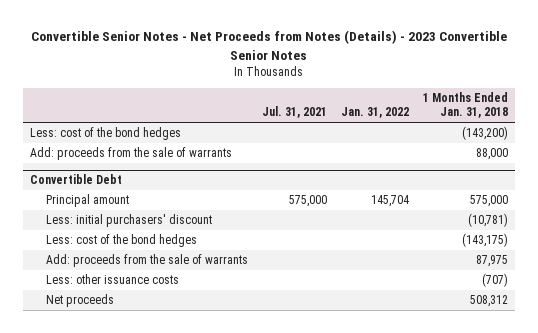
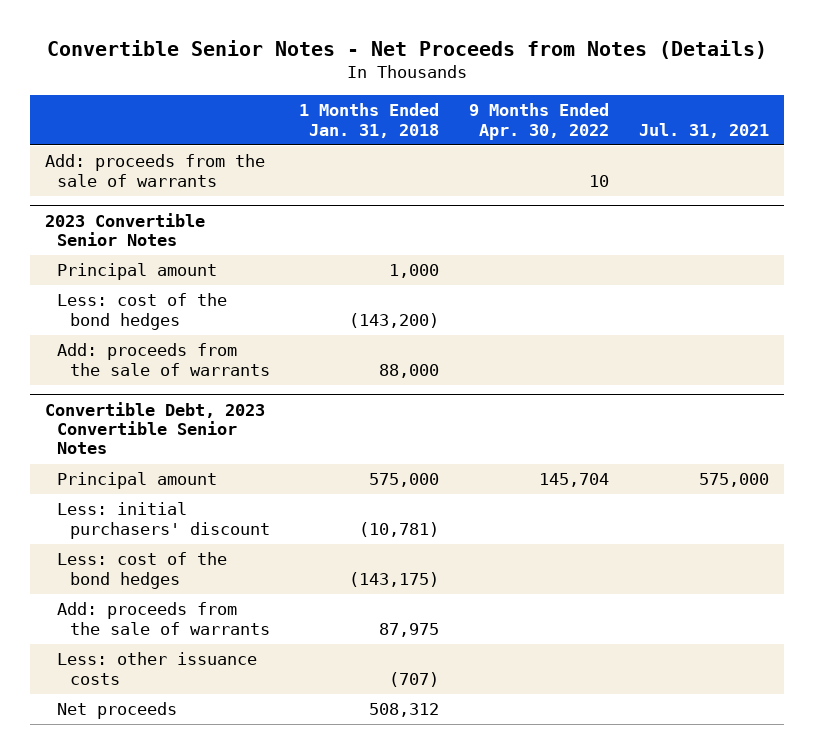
[31,30,508,60] Convertible Senior Notes - Net Proceeds from Notes (Details) - 2023 Convertible Senior Notes -> [46,39,767,59] Convertible Senior Notes - Net Proceeds from Notes (Details)
[341,107,410,119] Jan. 31, 2022 -> none
none -> [469,103,610,140] 9 Months Ended Apr. 30, 2022
none -> [44,154,265,187] Add: proceeds from the sale of warrants
none -> [44,212,205,247] 2023 Convertible Senior Notes
none -> [57,263,218,281] Principal amount
[29,174,122,185] Convertible Debt -> none
none -> [44,401,265,455] Convertible Debt, 2023 Convertible Senior Notes

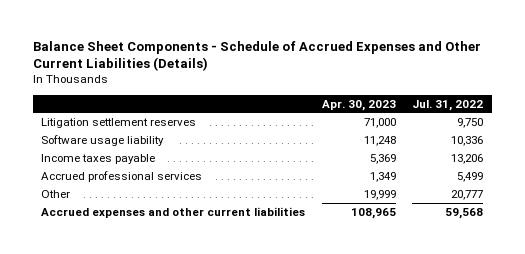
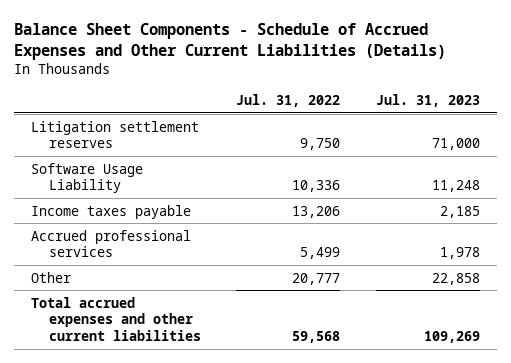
[321,99,396,111] Apr. 30, 2023 -> none
none -> [375,93,480,107] Jul. 31, 2023
[41,134,165,146] Software usage liability -> [31,162,144,194] Software Usage Liability
[41,206,306,218] Accrued expenses and other current liabilities -> [31,296,201,342] Total accrued expenses and other current liabilities

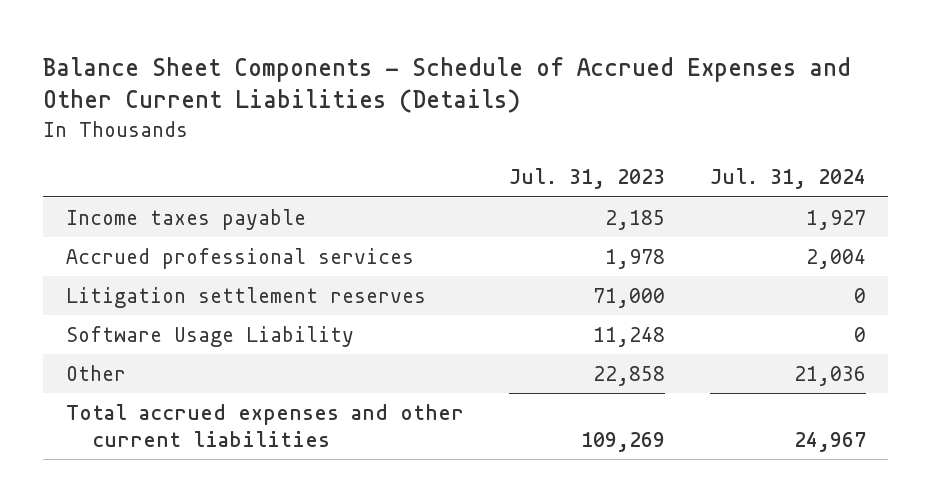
[236,93,341,107] Jul. 31, 2022 -> none
none -> [709,168,866,190] Jul. 31, 2024
[31,120,200,149] Litigation settlement reserves -> [65,286,426,308] Litigation settlement reserves
[31,162,144,194] Software Usage Liability -> [65,325,354,347] Software Usage Liability

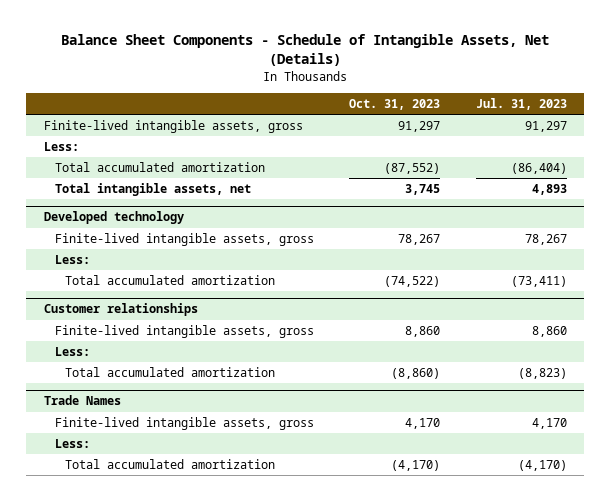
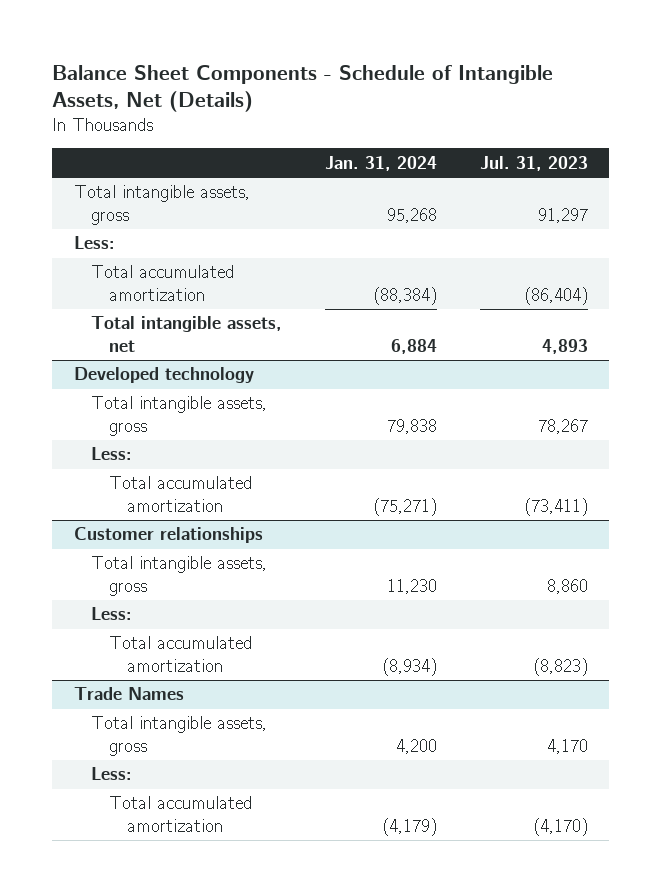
[349,98,441,110] Oct. 31, 2023 -> none
none -> [325,155,438,171] Jan. 31, 2024
[44,120,304,134] Finite-lived intangible assets, gross -> [73,185,250,225] Total intangible assets, gross
[54,233,314,247] Finite-lived intangible assets, gross -> [91,396,268,436] Total intangible assets, gross
[54,325,314,339] Finite-lived intangible assets, gross -> [91,556,268,596] Total intangible assets, gross
[54,417,314,431] Finite-lived intangible assets, gross -> [91,716,268,756] Total intangible assets, gross

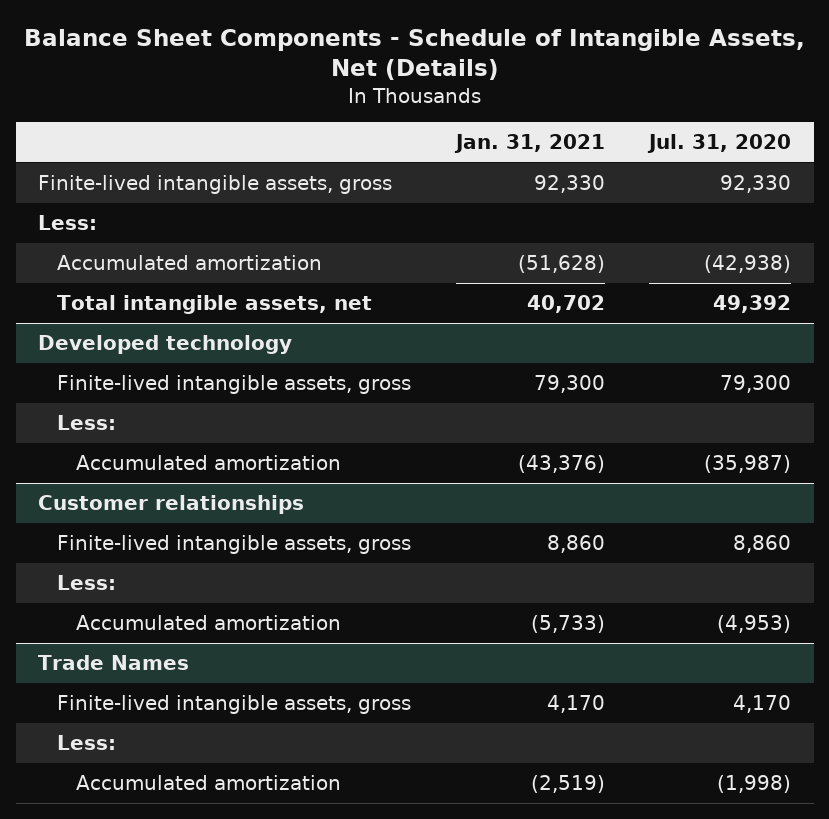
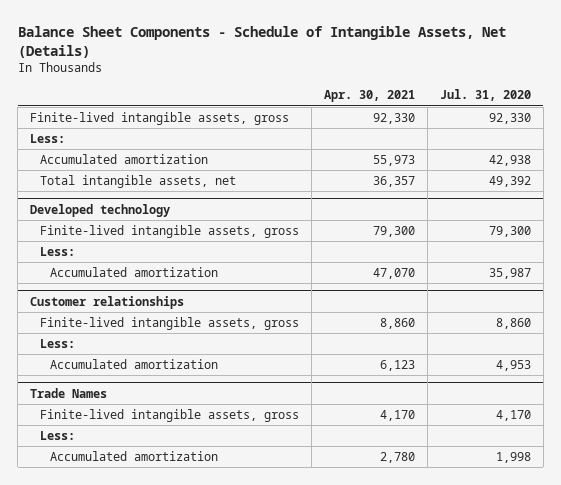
[453,134,605,154] Jan. 31, 2021 -> none
none -> [324,90,416,103] Apr. 30, 2021
[704,254,792,273] (42,938) -> [489,155,532,167] 42,938
[704,454,792,473] (35,987) -> [489,268,532,280] 35,987
[717,614,792,633] (4,953) -> [496,360,532,372] 4,953
[717,774,792,793] (1,998) -> [496,452,532,464] 1,998

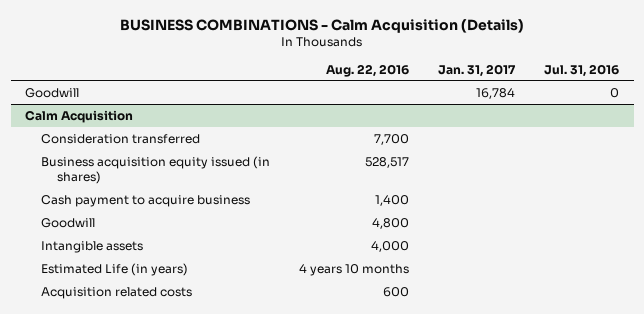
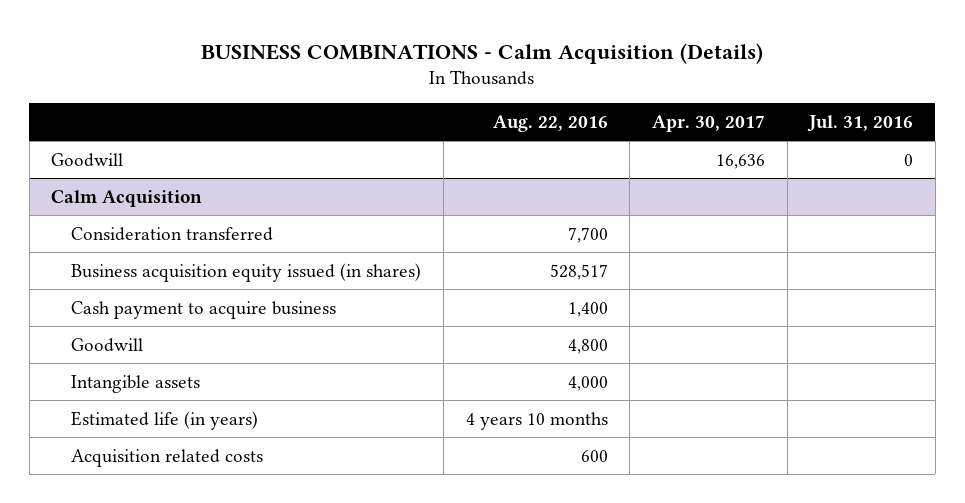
[438,63,517,77] Jan. 31, 2017 -> none
none -> [652,114,766,132] Apr. 30, 2017
[40,262,188,276] Estimated Life (in years) -> [71,410,259,430] Estimated life (in years)

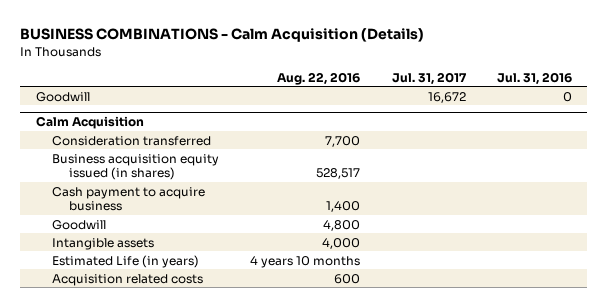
[652,114,766,132] Apr. 30, 2017 -> none
none -> [391,71,467,85] Jul. 31, 2017
[71,410,259,430] Estimated life (in years) -> [52,254,200,268] Estimated Life (in years)

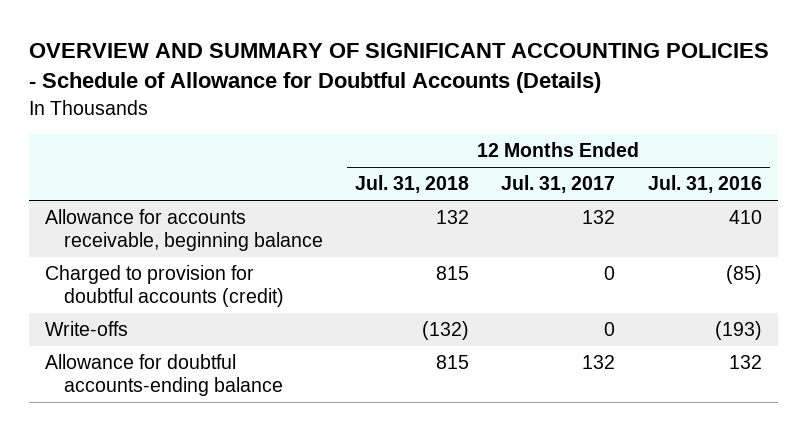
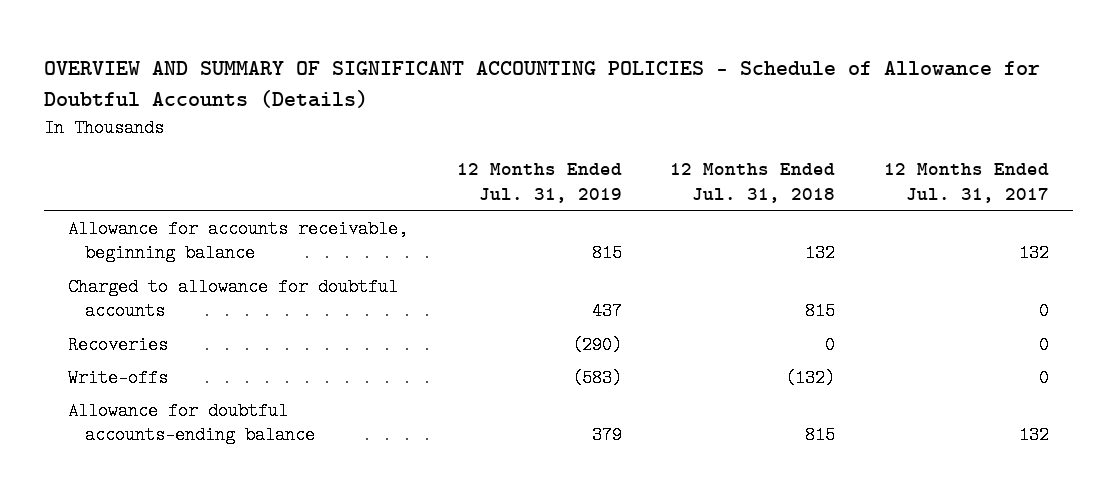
[647,175,762,194] Jul. 31, 2016 -> none
none -> [456,163,622,203] 12 Months Ended Jul. 31, 2019
[44,265,284,307] Charged to provision for doubtful accounts (credit) -> [68,277,399,321] Charged to allowance for doubtful accounts
none -> [68,335,169,354] Recoveries

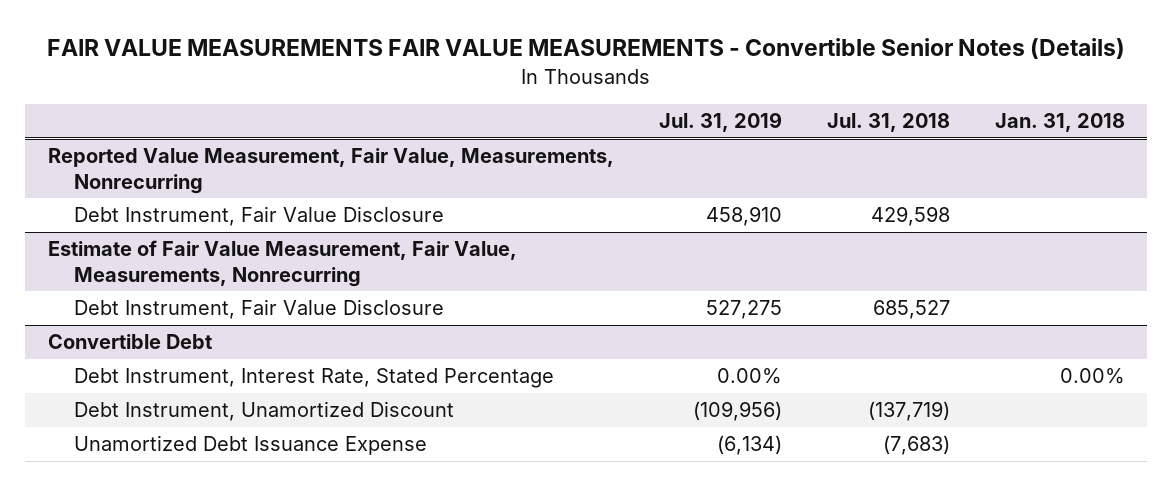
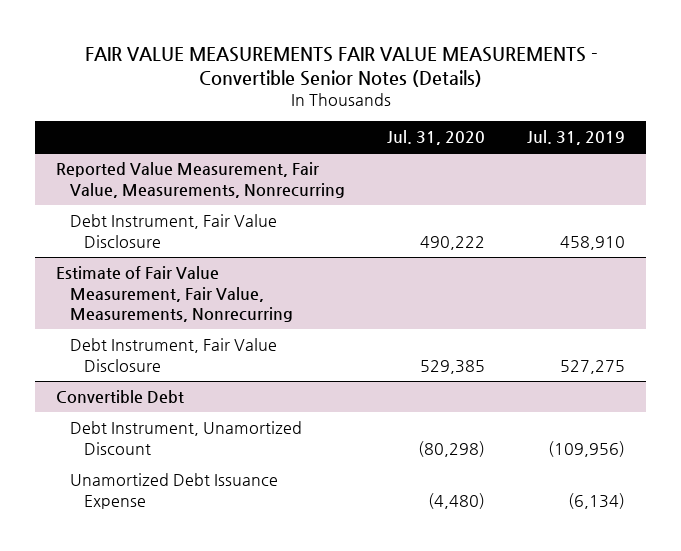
[826,113,950,133] Jul. 31, 2018 -> none
[994,113,1125,133] Jan. 31, 2018 -> none
none -> [387,130,486,146] Jul. 31, 2020
[74,368,555,389] Debt Instrument, Interest Rate, Stated Percentage -> none

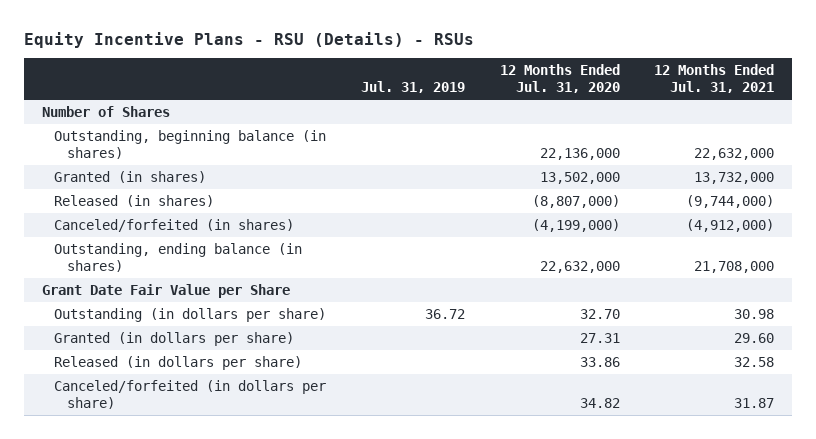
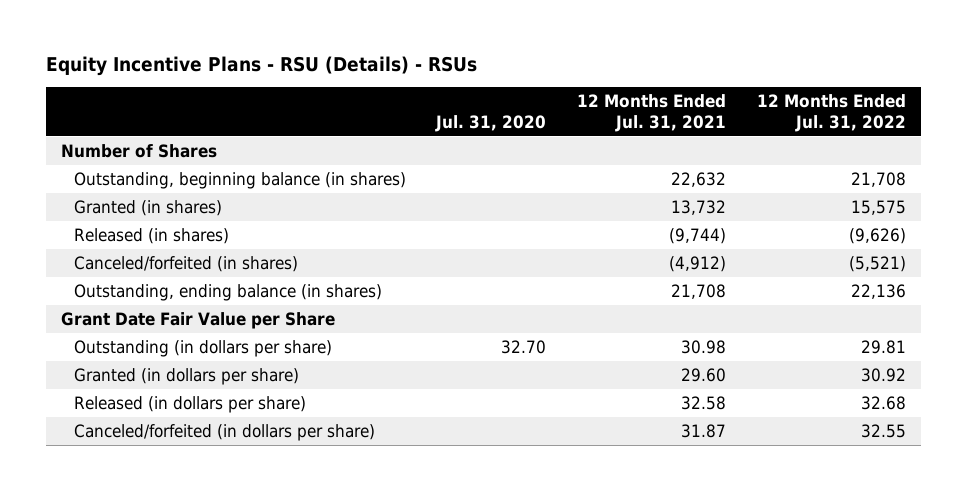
[360,81,465,94] Jul. 31, 2019 -> none
[499,64,620,94] 12 Months Ended Jul. 31, 2020 -> none
none -> [435,114,547,132] Jul. 31, 2020
none -> [757,94,907,132] 12 Months Ended Jul. 31, 2022
[694,147,775,160] 22,632,000 -> [671,171,727,187] 22,632
[694,171,775,184] 13,732,000 -> [671,199,727,215] 13,732
[686,194,775,208] (9,744,000) -> [669,227,727,244] (9,744)
[686,218,775,232] (4,912,000) -> [669,255,727,272] (4,912)
[694,260,775,273] 21,708,000 -> [671,283,727,299] 21,708

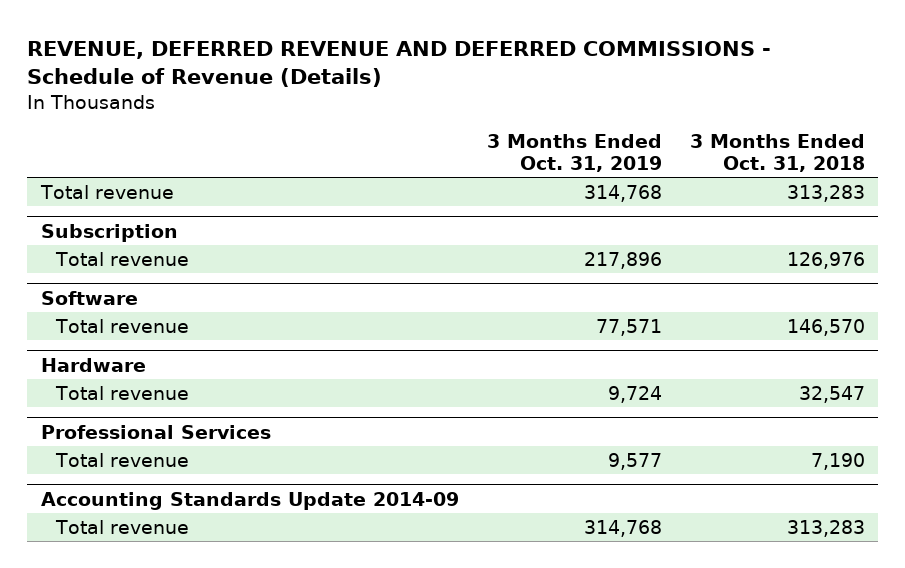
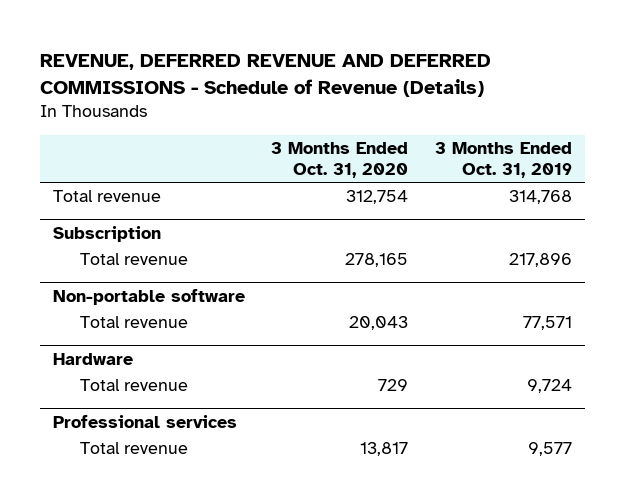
[689,134,865,173] 3 Months Ended Oct. 31, 2018 -> none
none -> [271,142,409,179] 3 Months Ended Oct. 31, 2020
[40,290,138,305] Software -> [52,288,245,305] Non-portable software
[40,424,271,439] Professional Services -> [52,414,237,428] Professional services
[40,491,459,510] Accounting Standards Update 2014-09 -> none
[55,519,190,534] Total revenue -> none

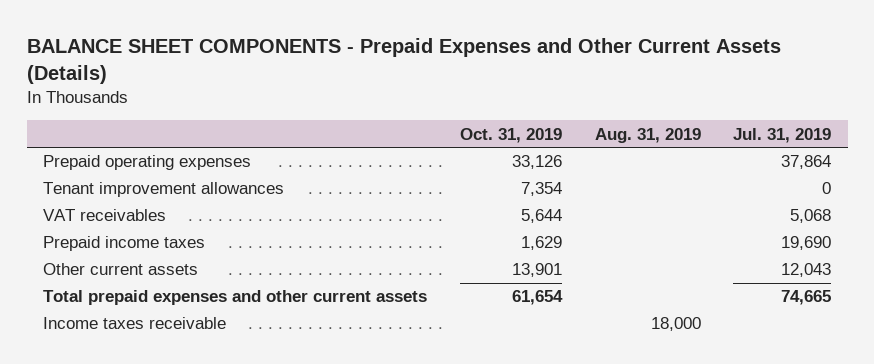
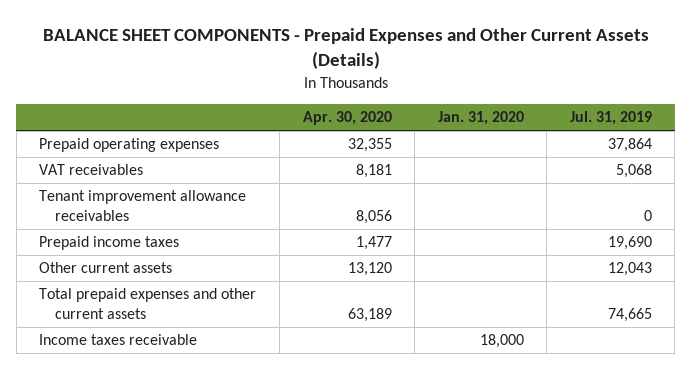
[459,127,562,143] Oct. 31, 2019 -> none
[594,127,701,143] Aug. 31, 2019 -> none
none -> [302,111,392,126] Apr. 30, 2020
none -> [437,111,524,126] Jan. 31, 2020
[42,182,284,198] Tenant improvement allowances -> none
none -> [39,190,247,221] Tenant improvement allowance receivables

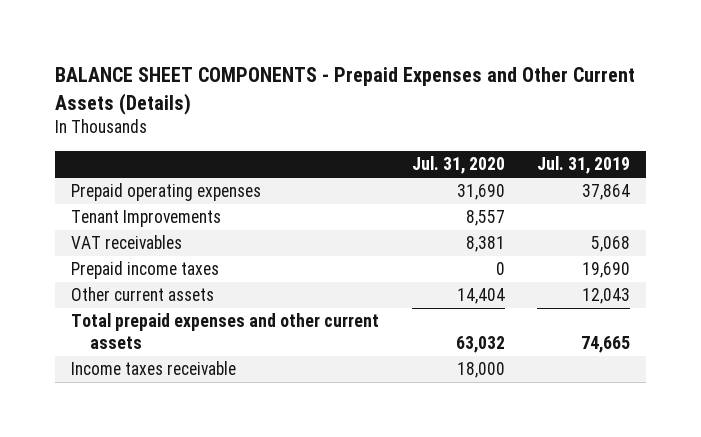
[302,111,392,126] Apr. 30, 2020 -> none
[437,111,524,126] Jan. 31, 2020 -> none
none -> [411,156,505,175] Jul. 31, 2020
none -> [71,210,222,228] Tenant Improvements
[39,190,247,221] Tenant improvement allowance receivables -> none

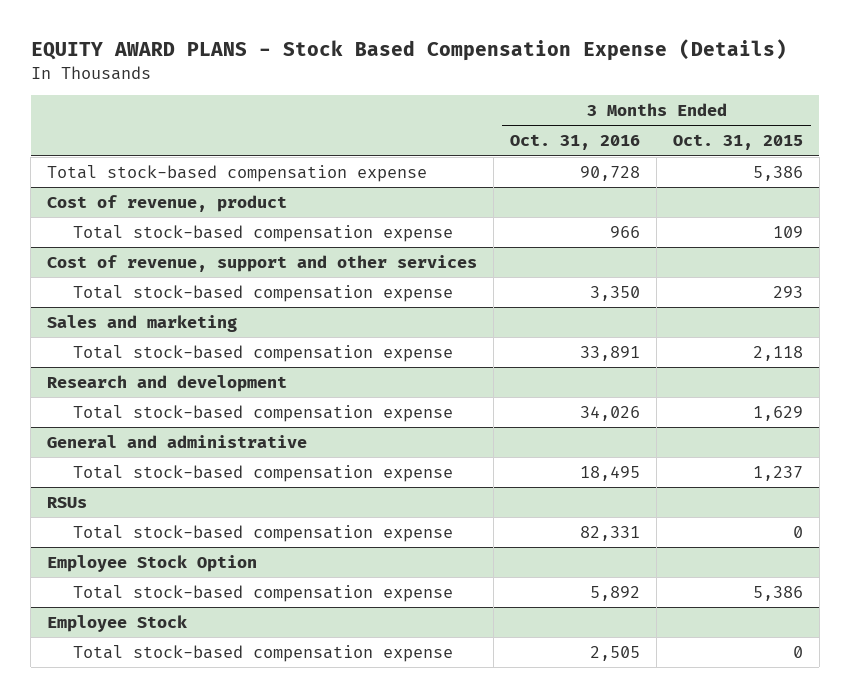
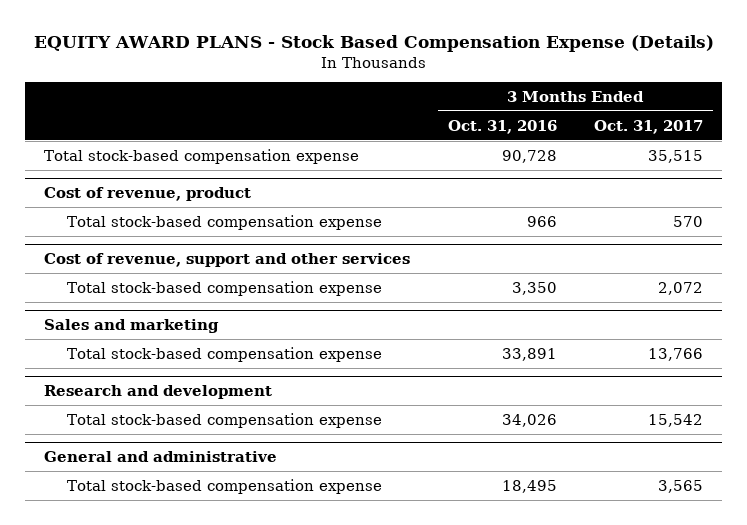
[673,134,804,151] Oct. 31, 2015 -> none
none -> [594,119,704,134] Oct. 31, 2017
[47,496,88,508] RSUs -> none
[73,524,454,542] Total stock-based compensation expense -> none
[47,554,258,572] Employee Stock Option -> none
[73,584,454,602] Total stock-based compensation expense -> none
[47,614,188,632] Employee Stock -> none
[73,644,454,662] Total stock-based compensation expense -> none

